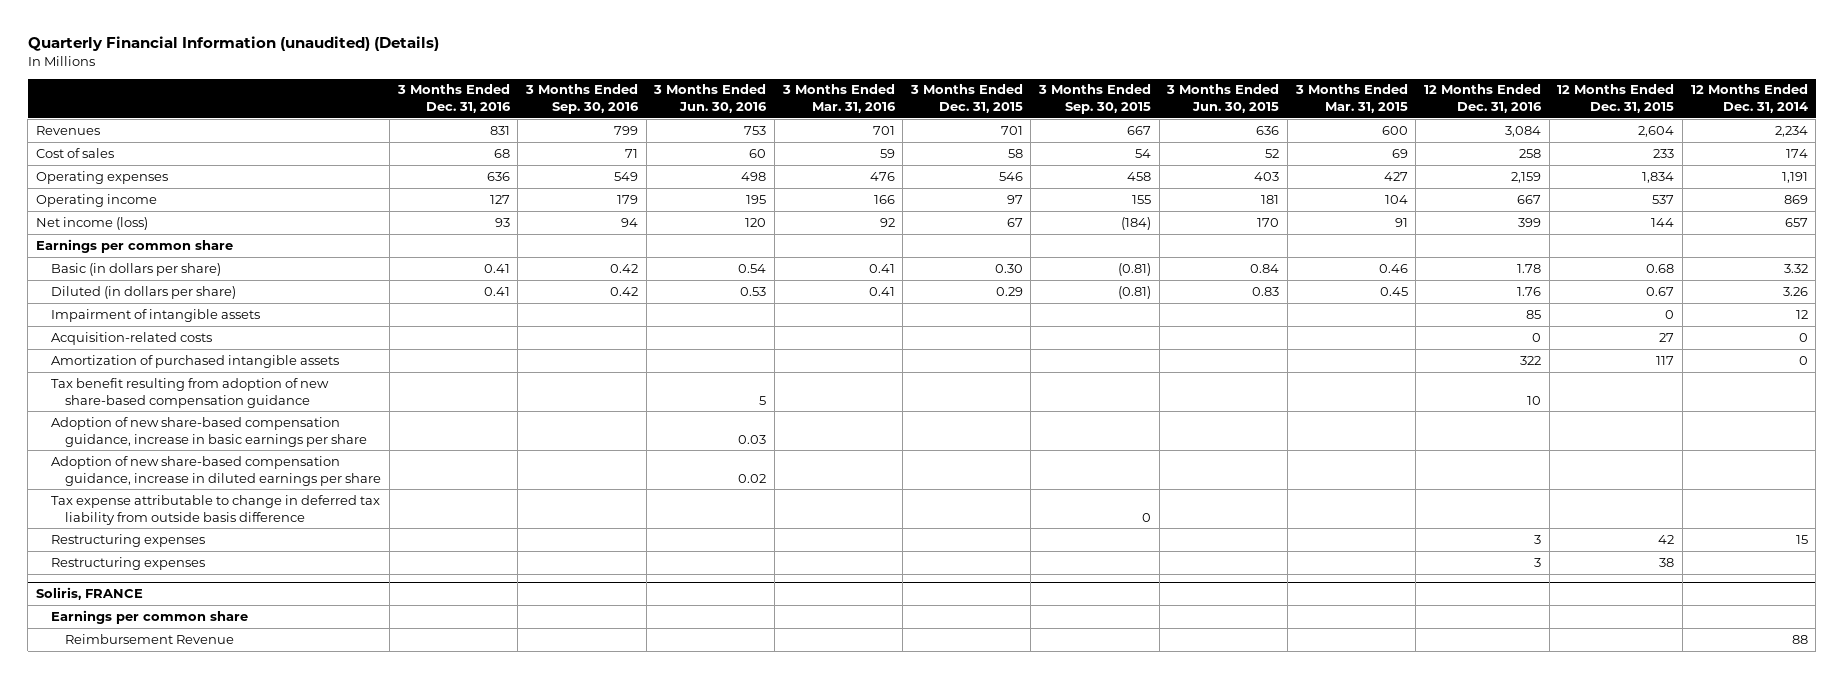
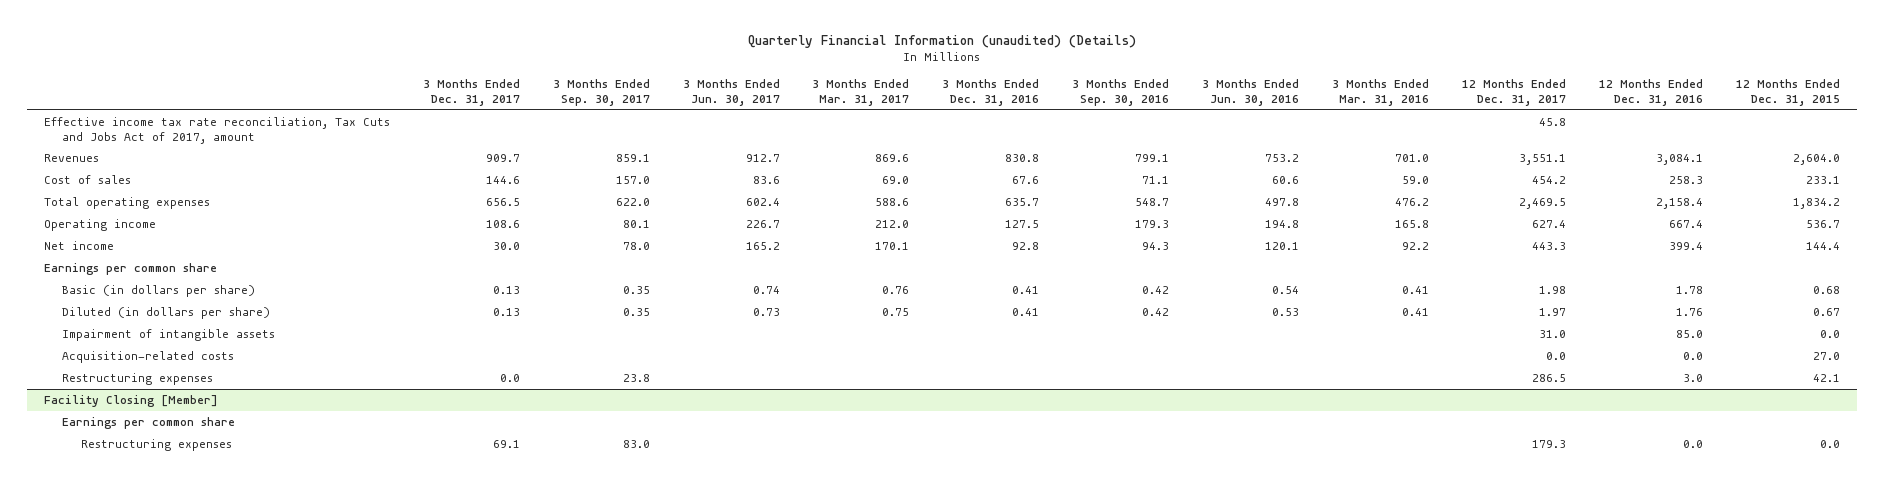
[909,84,1023,114] 3 Months Ended Dec. 31, 2015 -> none
[1038,84,1152,115] 3 Months Ended Sep. 30, 2015 -> none
[1166,84,1280,114] 3 Months Ended Jun. 30, 2015 -> none
[1294,84,1408,114] 3 Months Ended Mar. 31, 2015 -> none
[1690,84,1808,114] 12 Months Ended Dec. 31, 2014 -> none
none -> [422,79,520,106] 3 Months Ended Dec. 31, 2017
none -> [552,79,650,106] 3 Months Ended Sep. 30, 2017
none -> [682,79,780,106] 3 Months Ended Jun. 30, 2017
none -> [812,79,910,106] 3 Months Ended Mar. 31, 2017
none -> [1462,79,1567,106] 12 Months Ended Dec. 31, 2017
none -> [43,116,390,144] Effective income tax rate reconciliation, Tax Cuts and Jobs Act of 2017, amount
[489,125,510,135] 831 -> [1005,153,1040,162] 830.8
[613,125,638,135] 799 -> [1135,153,1170,162] 799.1
[744,125,767,135] 753 -> [1265,153,1300,162] 753.2
[872,125,895,135] 701 -> [1395,153,1430,162] 701.0
[1504,125,1541,137] 3,084 -> [1656,153,1704,165] 3,084.1
[1638,125,1675,137] 2,604 -> [1793,153,1841,165] 2,604.0
[493,148,510,158] 68 -> [1012,175,1040,184] 67.6
[624,148,638,158] 71 -> [1142,175,1170,184] 71.1
[749,148,767,158] 60 -> [1272,175,1300,184] 60.6
[879,148,895,158] 59 -> [1402,175,1430,184] 59.0
[1518,148,1541,158] 258 -> [1669,175,1704,184] 258.3
[1653,148,1675,158] 233 -> [1806,175,1841,184] 233.1
[35,170,168,184] Operating expenses -> [43,196,210,209] Total operating expenses
[486,171,510,181] 636 -> [1005,197,1040,206] 635.7
[613,171,638,181] 549 -> [1135,197,1170,206] 548.7
[741,171,767,181] 498 -> [1265,197,1300,206] 497.8
[869,171,895,181] 476 -> [1395,197,1430,206] 476.2
[1510,171,1541,183] 2,159 -> [1656,197,1704,209] 2,158.4
[1642,171,1675,183] 1,834 -> [1793,197,1841,209] 1,834.2
[489,194,510,204] 127 -> [1005,219,1040,228] 127.5
[616,194,638,204] 179 -> [1135,219,1170,228] 179.3
[746,194,767,204] 195 -> [1265,219,1300,228] 194.8
[873,194,895,204] 166 -> [1395,219,1430,228] 165.8
[1516,194,1541,204] 667 -> [1669,219,1704,228] 667.4
[1652,194,1675,204] 537 -> [1806,219,1841,228] 536.7
[35,216,148,230] Net income (loss) -> [43,240,114,250] Net income
[494,217,510,227] 93 -> [1012,241,1040,250] 92.8
[620,217,638,227] 94 -> [1142,241,1170,250] 94.3
[745,217,767,227] 120 -> [1265,241,1300,250] 120.1
[879,217,895,227] 92 -> [1402,241,1430,250] 92.2
[1517,217,1541,227] 399 -> [1669,241,1704,250] 399.4
[1651,217,1675,227] 144 -> [1806,241,1841,250] 144.4
[50,354,339,368] Amortization of purchased intangible assets -> none
[50,377,329,408] Tax benefit resulting from adoption of new share-based compensation guidance -> none
[50,416,368,447] Adoption of new share-based compensation guidance, increase in basic earnings per share -> none
[50,455,382,486] Adoption of new share-based compensation guidance, increase in diluted earnings per share -> none
[50,494,380,525] Tax expense attributable to change in deferred tax liability from outside basis difference -> none
[50,556,205,570] Restructuring expenses -> none
[35,587,143,601] Soliris, FRANCE -> none
[1525,309,1541,319] 85 -> [1676,329,1704,338] 85.0
[1665,309,1675,319] 0 -> [1820,329,1841,338] 0.0
[1531,332,1541,342] 0 -> [1683,351,1704,360] 0.0
[1659,332,1675,342] 27 -> [1813,351,1841,360] 27.0
[1533,534,1541,544] 3 -> [1683,373,1704,382] 3.0
[1658,534,1675,544] 42 -> [1813,373,1841,382] 42.1
none -> [43,394,218,407] Facility Closing [Member]
[65,633,235,644] Reimbursement Revenue -> none
none -> [80,438,232,451] Restructuring expenses

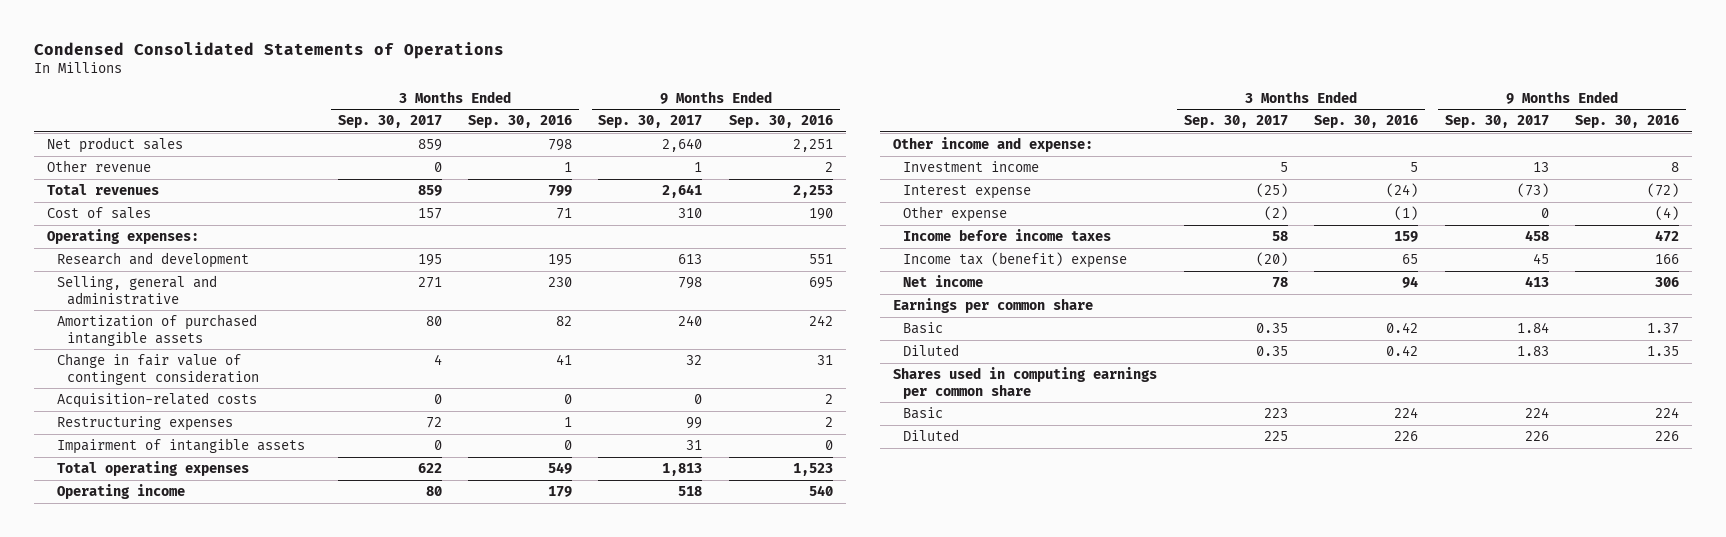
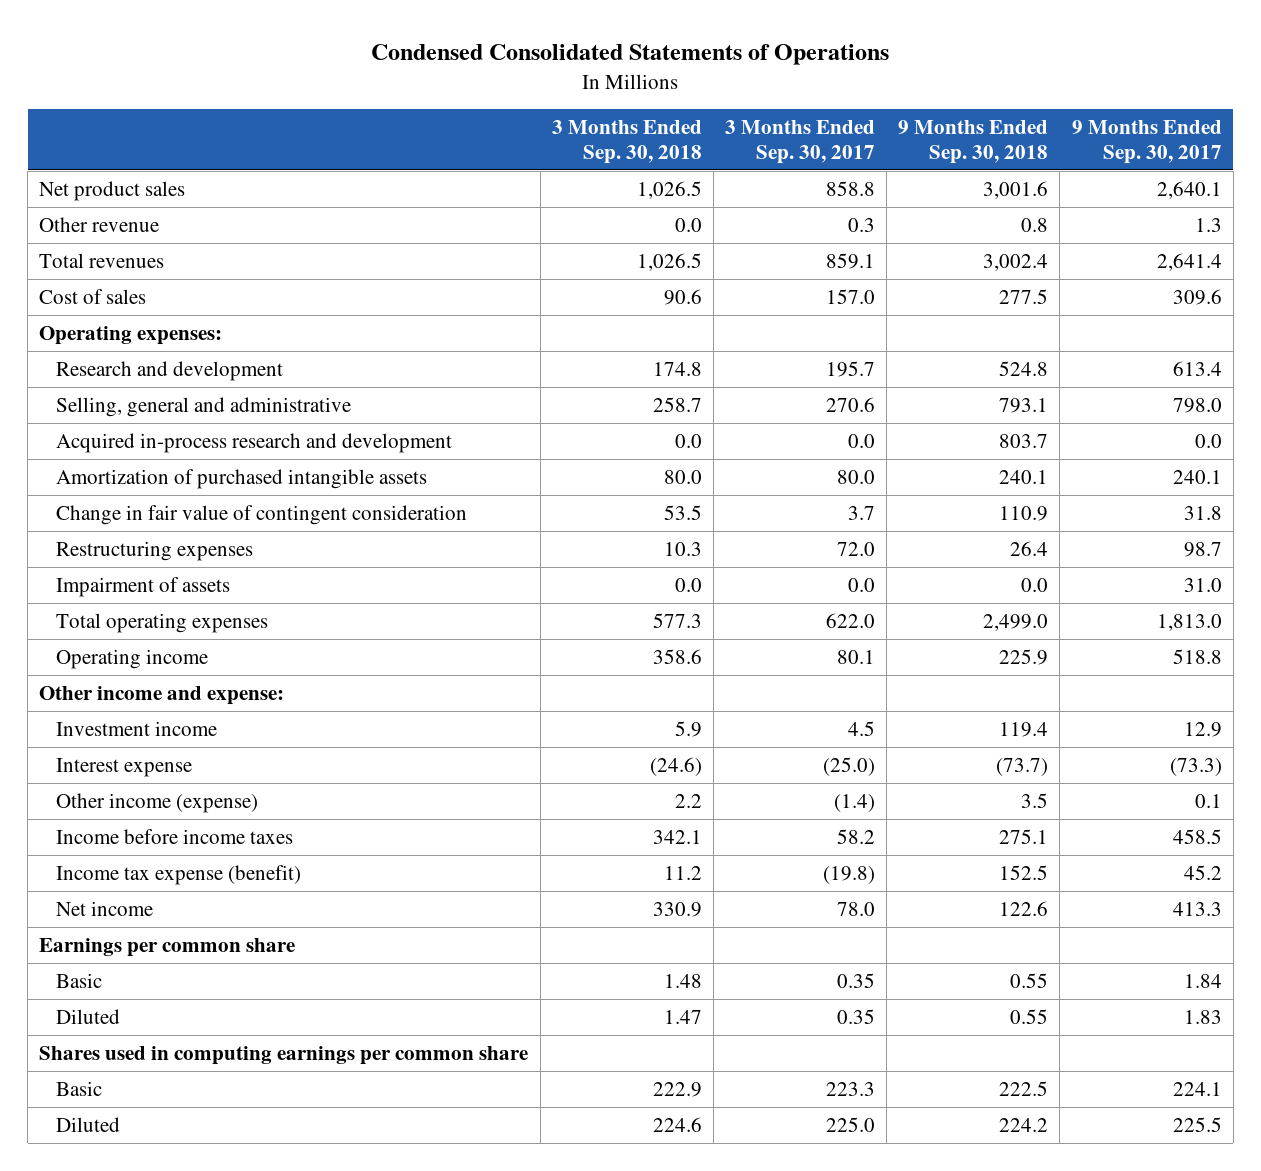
[467,115,572,129] Sep. 30, 2016 -> none
[728,115,833,129] Sep. 30, 2016 -> none
none -> [551,120,702,165] 3 Months Ended Sep. 30, 2018
none -> [898,120,1049,165] 9 Months Ended Sep. 30, 2018
[417,139,442,152] 859 -> [825,180,875,196] 858.8
[662,138,703,153] 2,640 -> [1156,180,1222,199] 2,640.1
[433,162,442,173] 0 -> [847,217,875,232] 0.3
[694,162,703,173] 1 -> [1194,217,1222,232] 1.3
[417,185,442,197] 859 -> [825,252,875,269] 859.1
[662,184,703,199] 2,641 -> [1156,252,1222,271] 2,641.4
[417,208,442,220] 157 -> [825,288,875,304] 157.0
[678,208,703,219] 310 -> [1172,288,1222,305] 309.6
[57,392,258,409] Acquisition-related costs -> none
[417,254,442,267] 195 -> [825,360,875,377] 195.7
[678,254,703,265] 613 -> [1172,360,1222,376] 613.4
[417,277,442,289] 271 -> [825,396,875,412] 270.6
[678,277,703,290] 798 -> [1172,397,1222,413] 798.0
none -> [55,432,452,453] Acquired in-process research and development
[425,316,442,327] 80 -> [836,469,875,484] 80.0
[678,315,703,327] 240 -> [1172,469,1222,484] 240.1
[433,354,442,366] 4 -> [847,505,875,520] 3.7
[686,355,703,366] 32 -> [1183,505,1222,520] 31.8
[425,417,442,429] 72 -> [836,541,875,556] 72.0
[686,417,703,430] 99 -> [1183,541,1222,557] 98.7
[57,438,306,455] Impairment of intangible assets -> [55,576,230,597] Impairment of assets
[433,440,442,451] 0 -> [847,577,875,592] 0.0
[686,440,703,451] 31 -> [1183,577,1222,592] 31.0
[417,463,442,474] 622 -> [825,612,875,628] 622.0
[662,463,703,477] 1,813 -> [1156,613,1222,631] 1,813.0
[425,486,442,497] 80 -> [836,649,875,664] 80.1
[678,486,703,497] 518 -> [1172,648,1222,664] 518.8
[1279,162,1288,173] 5 -> [847,720,875,736] 4.5
[1532,162,1549,173] 13 -> [1183,721,1222,737] 12.9
[1255,183,1288,198] (25) -> [822,756,875,776] (25.0)
[1516,183,1549,198] (73) -> [1169,757,1222,776] (73.3)
[903,206,1008,223] Other expense -> [55,792,258,813] Other income (expense)
[1263,206,1288,221] (2) -> [833,793,875,812] (1.4)
[1540,208,1549,219] 0 -> [1194,793,1222,808] 0.1
[1271,231,1288,242] 58 -> [836,828,875,844] 58.2
[1524,230,1549,242] 458 -> [1172,828,1222,844] 458.5
[903,252,1128,269] Income tax (benefit) expense -> [55,864,301,885] Income tax expense (benefit)
[1255,252,1288,267] (20) -> [822,865,875,884] (19.8)
[1532,253,1549,265] 45 -> [1183,864,1222,880] 45.2
[1271,277,1288,289] 78 -> [836,901,875,916] 78.0
[1524,276,1549,288] 413 -> [1172,901,1222,916] 413.3
[1263,408,1288,419] 223 -> [825,1081,875,1096] 223.3
[1524,407,1549,419] 224 -> [1172,1081,1222,1096] 224.1
[1263,431,1288,442] 225 -> [825,1116,875,1132] 225.0
[1524,431,1549,442] 226 -> [1172,1116,1222,1132] 225.5

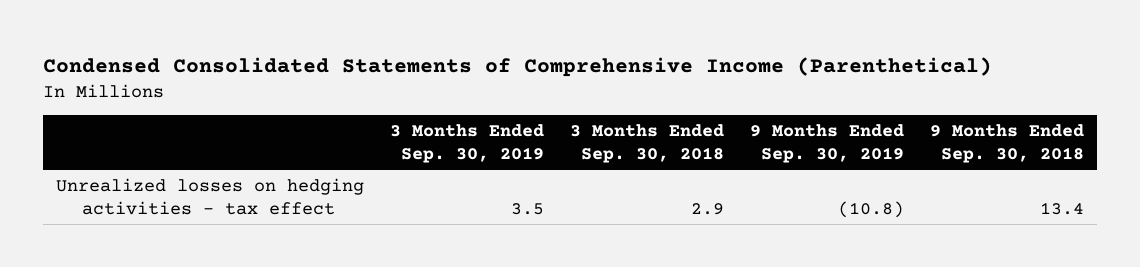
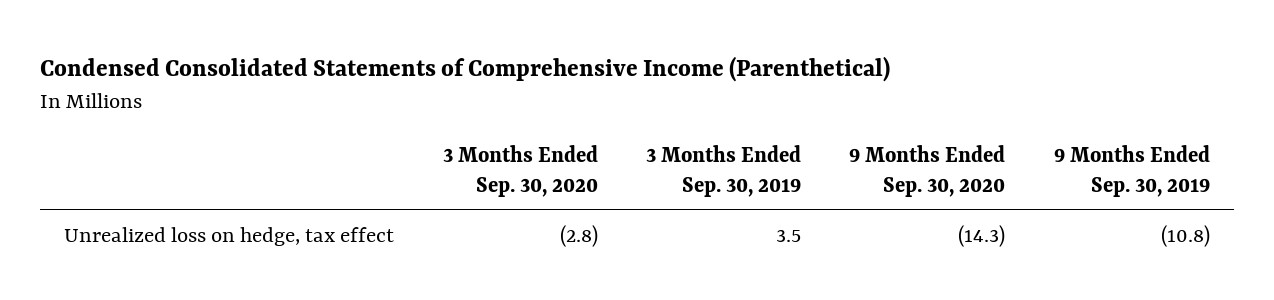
[570,123,725,164] 3 Months Ended Sep. 30, 2018 -> none
[930,123,1085,164] 9 Months Ended Sep. 30, 2018 -> none
none -> [442,144,598,197] 3 Months Ended Sep. 30, 2020
none -> [849,144,1006,197] 9 Months Ended Sep. 30, 2020
[56,177,365,216] Unrealized losses on hedging activities - tax effect -> [64,226,395,246] Unrealized loss on hedge, tax effect

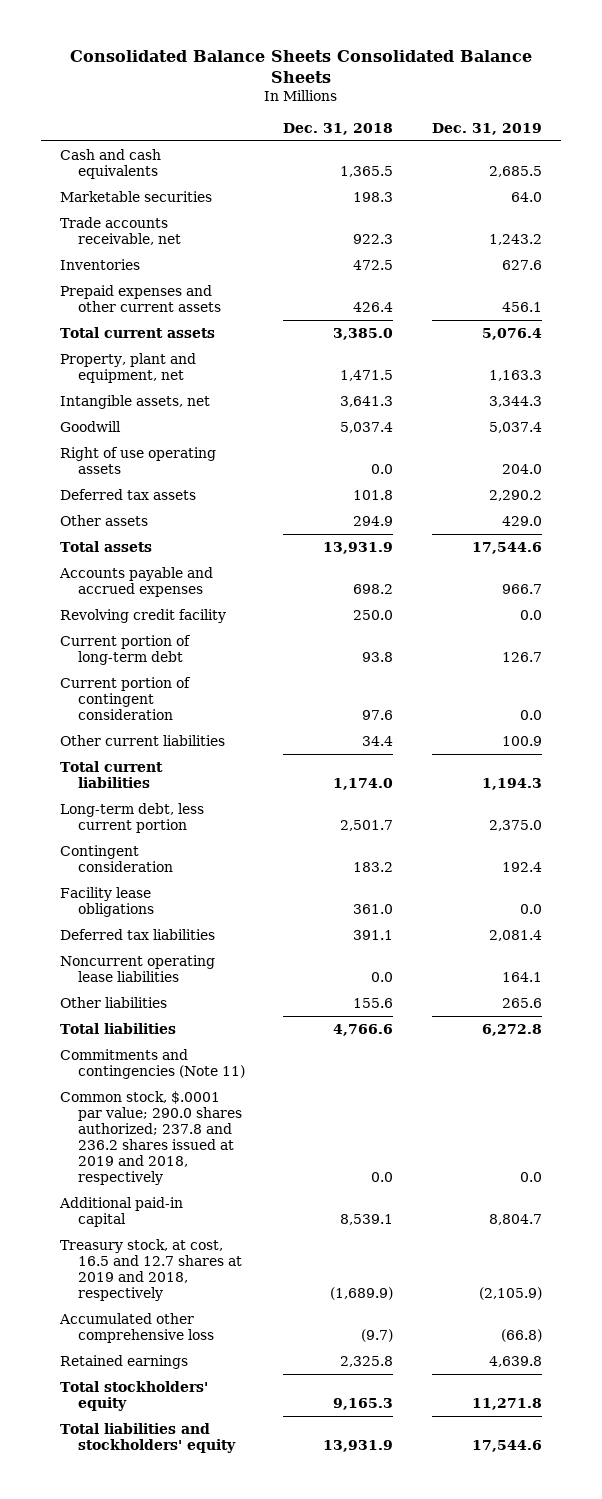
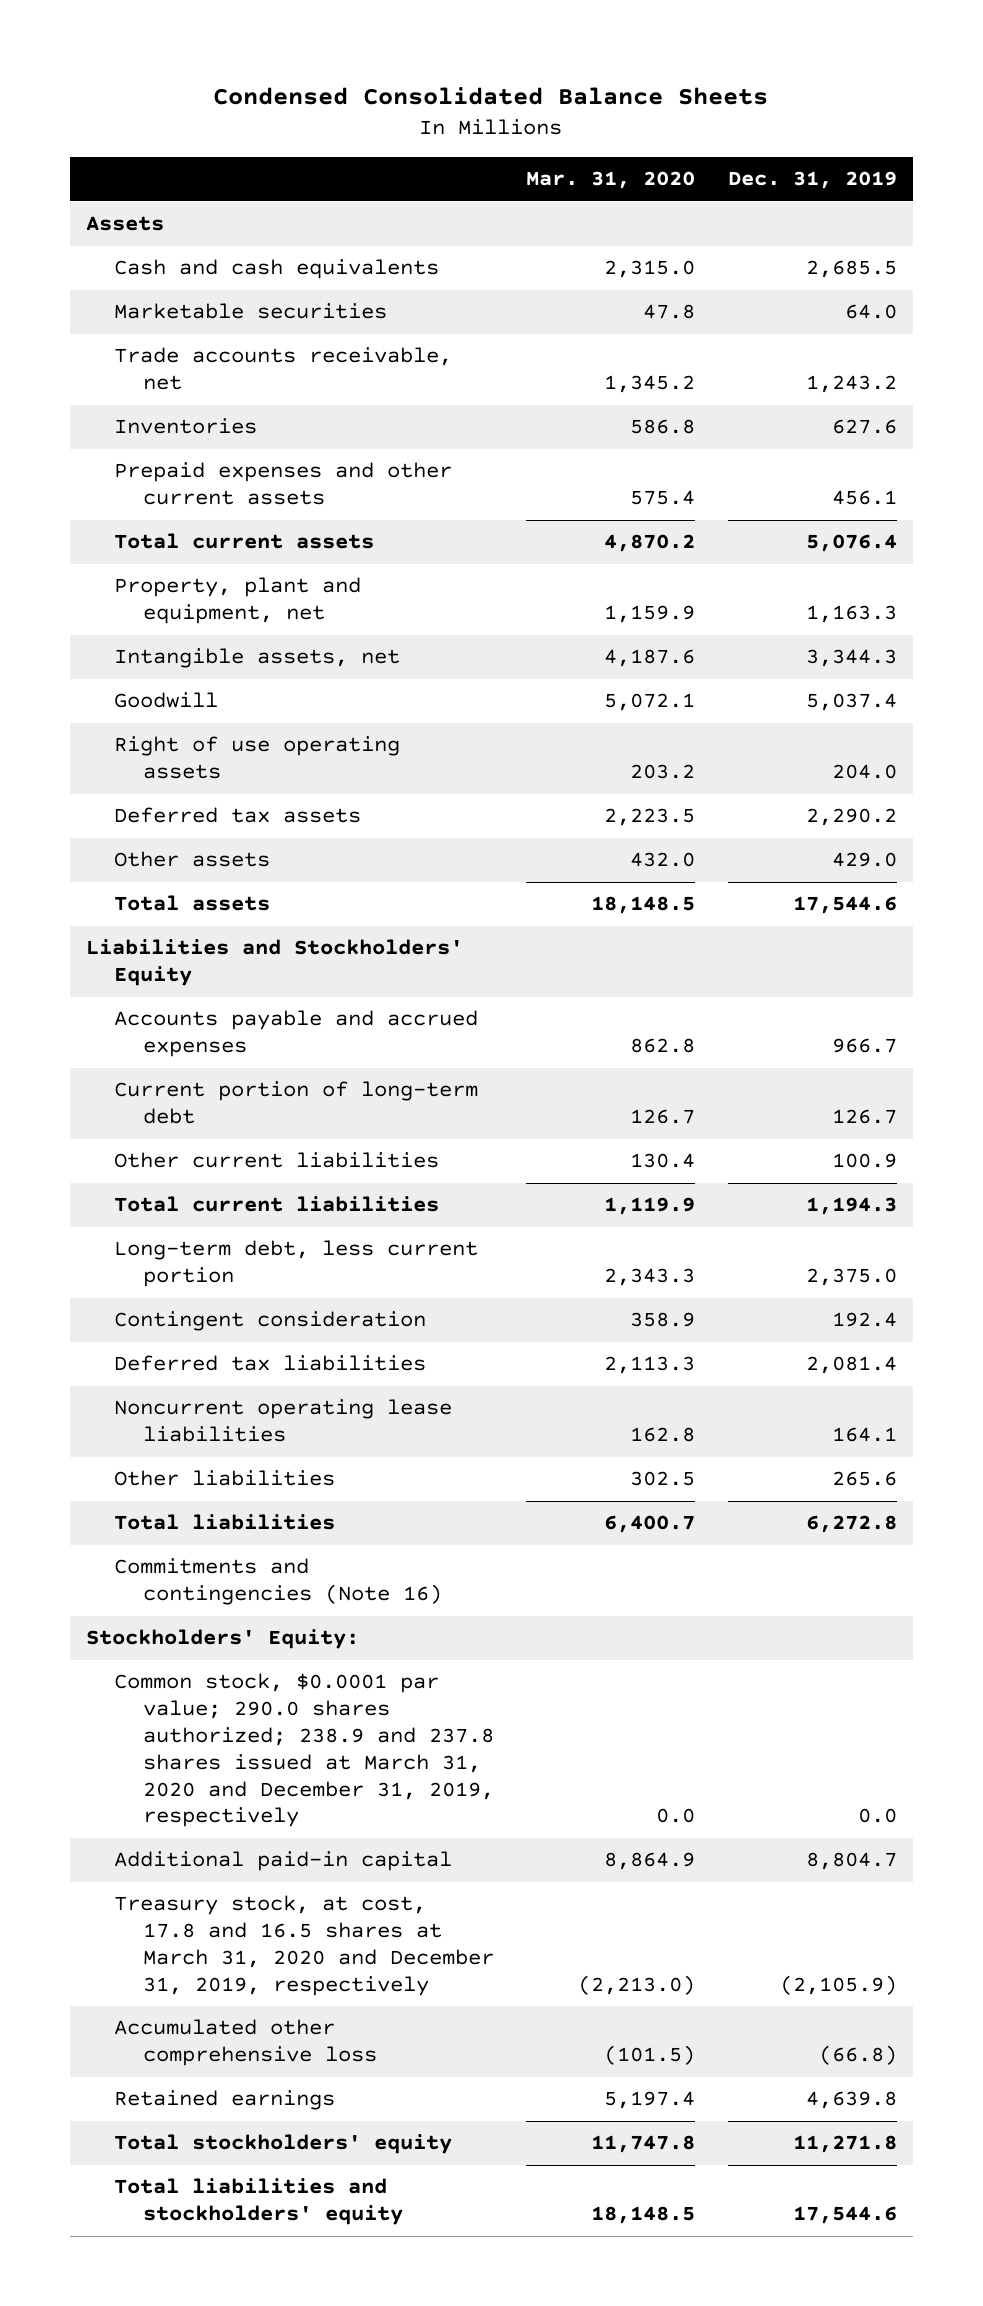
[69,49,532,83] Consolidated Balance Sheets Consolidated Balance Sheets -> [213,87,769,106] Condensed Consolidated Balance Sheets
[283,122,394,135] Dec. 31, 2018 -> none
none -> [526,171,696,190] Mar. 31, 2020
none -> [85,216,164,232] Assets
none -> [85,939,463,987] Liabilities and Stockholders' Equity
[59,608,226,623] Revolving credit facility -> none
[59,676,191,720] Current portion of contingent consideration -> none
[59,886,154,917] Facility lease obligations -> none
[59,1048,245,1079] Commitments and contingencies (Note 11) -> [114,1558,443,1606] Commitments and contingencies (Note 16)
none -> [85,1629,359,1650] Stockholders' Equity:
[59,1090,242,1186] Common stock, $.0001 par value; 290.0 shares authorized; 237.8 and 236.2 shares issued at 2019 and 2018, respectively -> [114,1673,495,1828] Common stock, $0.0001 par value; 290.0 shares authorized; 238.9 and 237.8 shares issued at March 31, 2020 and December 31, 2019, respectively
[59,1238,242,1301] Treasury stock, at cost, 16.5 and 12.7 shares at 2019 and 2018, respectively -> [114,1895,495,1996] Treasury stock, at cost, 17.8 and 16.5 shares at March 31, 2020 and December 31, 2019, respectively

